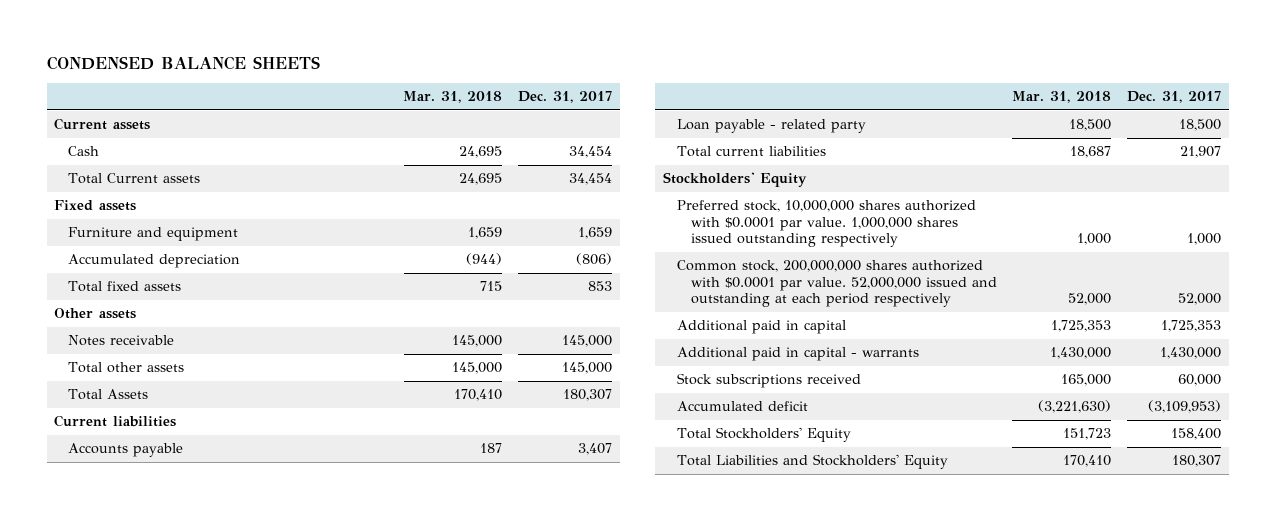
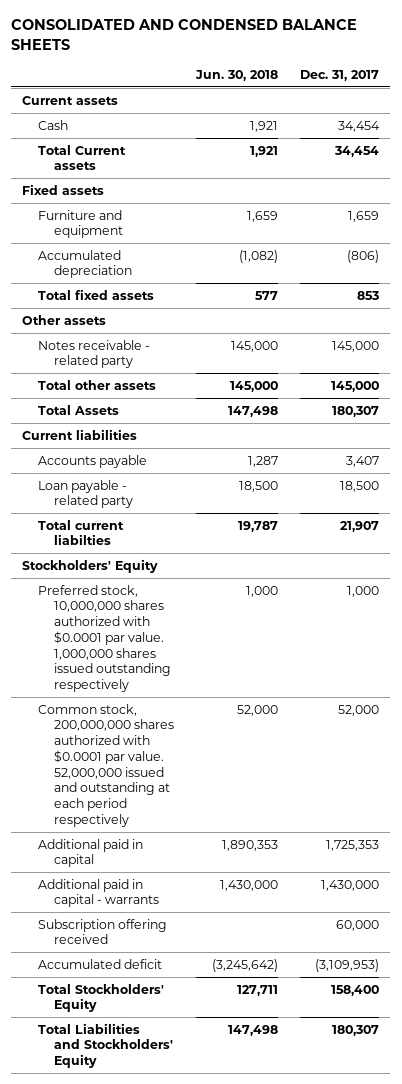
[46,55,320,70] CONDENSED BALANCE SHEETS -> [11,19,358,50] CONSOLIDATED AND CONDENSED BALANCE SHEETS
[403,91,503,104] Mar. 31, 2018 -> none
none -> [195,69,279,81] Jun. 30, 2018
[68,335,175,347] Notes receivable -> [38,339,151,369] Notes receivable - related party
[677,146,827,158] Total current liabilities -> [38,519,125,546] Total current liabilties
[677,373,862,389] Stock subscriptions received -> [38,918,168,945] Subscription offering received

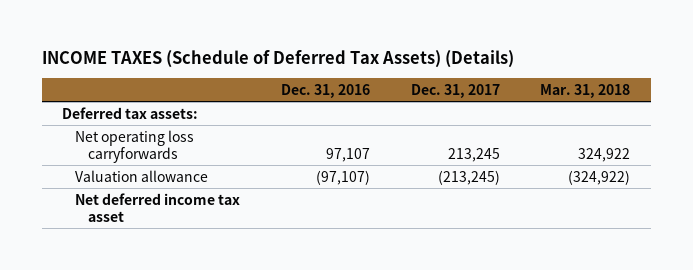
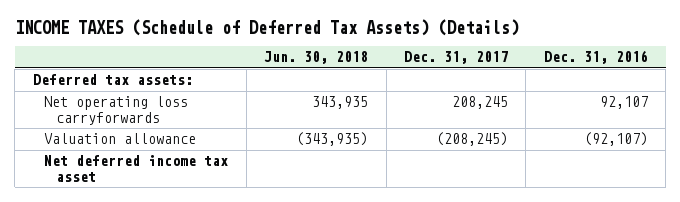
[540,83,631,98] Mar. 31, 2018 -> none
none -> [264,51,369,65] Jun. 30, 2018
[325,147,370,162] 97,107 -> [599,96,648,110] 92,107
[447,147,500,162] 213,245 -> [451,96,508,110] 208,245
[315,169,370,185] (97,107) -> [583,132,648,147] (92,107)
[437,169,500,185] (213,245) -> [435,132,508,147] (208,245)

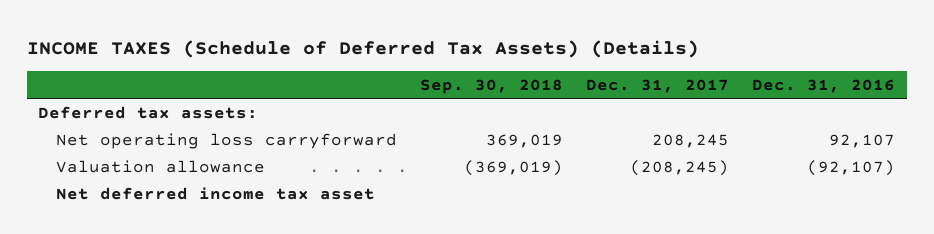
[264,51,369,65] Jun. 30, 2018 -> none
none -> [420,78,564,94] Sep. 30, 2018
[44,96,189,125] Net operating loss carryforwards -> [55,132,397,149] Net operating loss carryforward

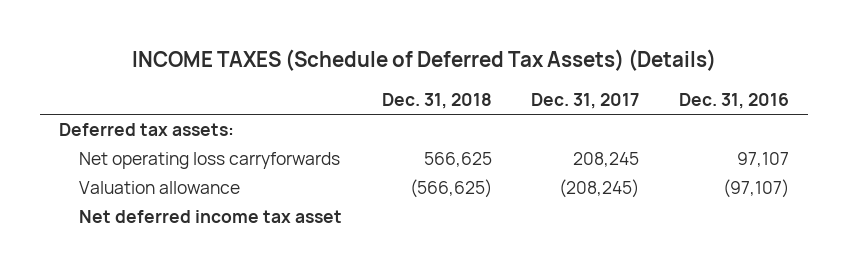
[420,78,564,94] Sep. 30, 2018 -> none
none -> [381,92,492,109] Dec. 31, 2018
[55,132,397,149] Net operating loss carryforward -> [79,152,341,170] Net operating loss carryforwards
[829,133,896,148] 92,107 -> [736,152,789,168] 97,107
[807,159,896,176] (92,107) -> [722,179,789,199] (97,107)

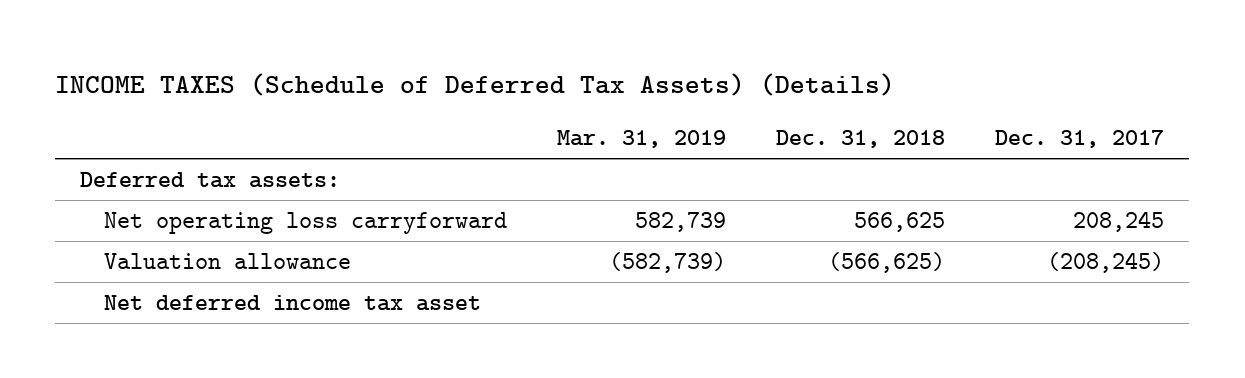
[678,92,789,109] Dec. 31, 2016 -> none
none -> [557,130,727,149] Mar. 31, 2019
[79,152,341,170] Net operating loss carryforwards -> [104,211,508,234] Net operating loss carryforward

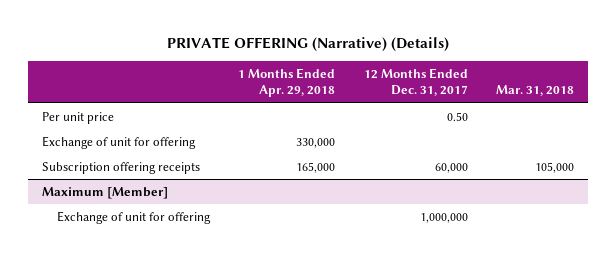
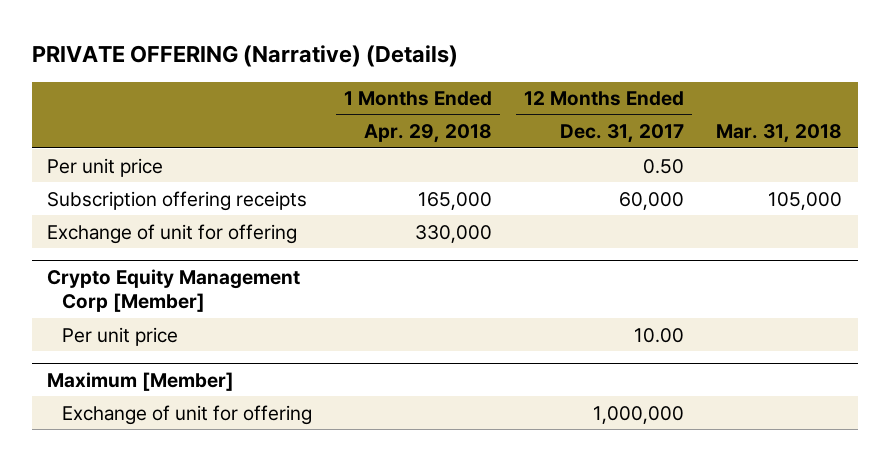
[41,135,196,149] Exchange of unit for offering -> [47,223,298,244] Exchange of unit for offering
none -> [47,268,301,312] Crypto Equity Management Corp [Member]
none -> [62,326,179,346] Per unit price

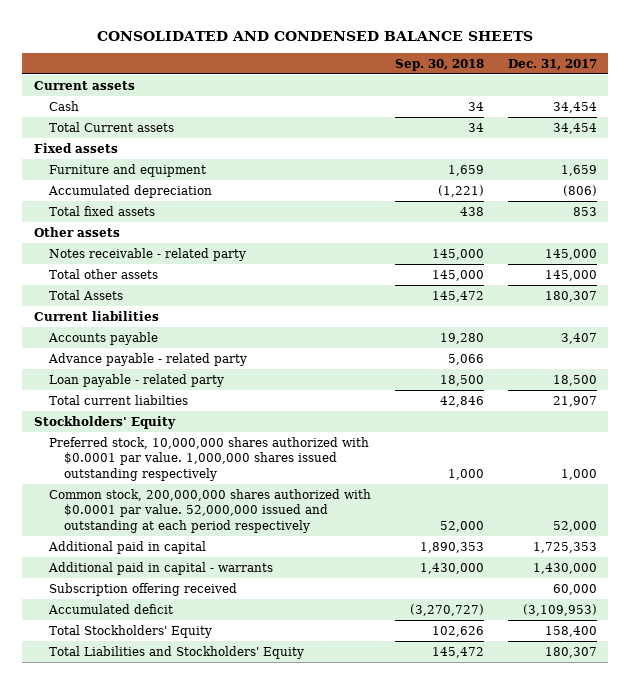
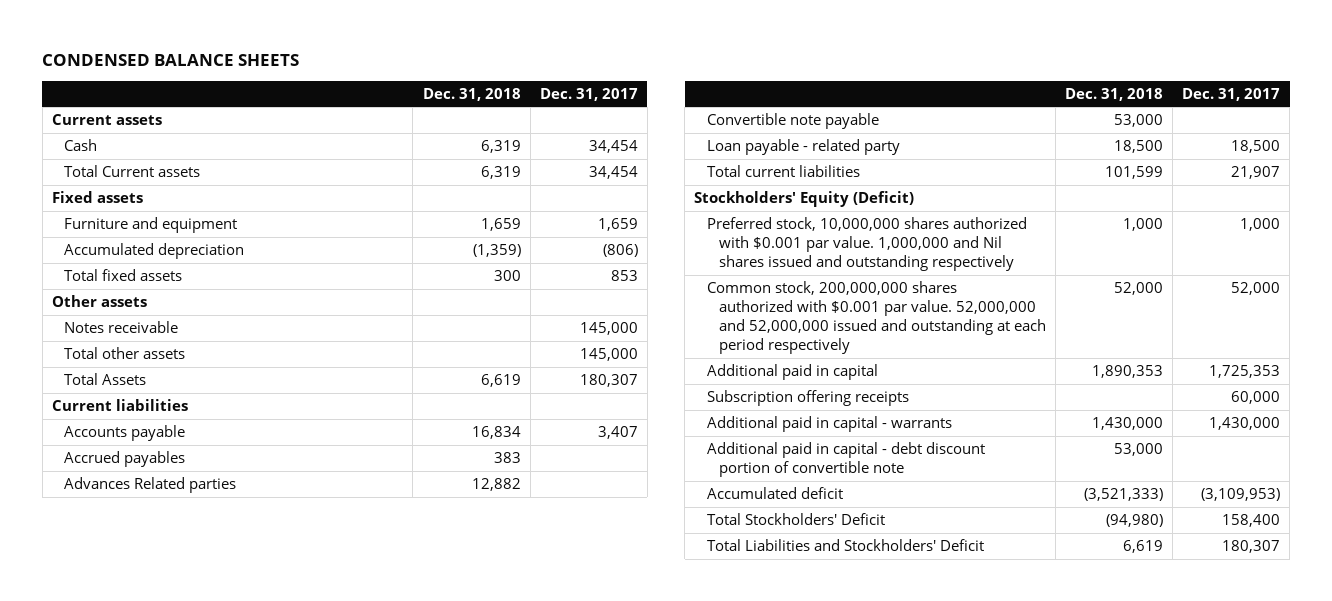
[97,30,534,41] CONSOLIDATED AND CONDENSED BALANCE SHEETS -> [42,53,300,66] CONDENSED BALANCE SHEETS
[394,58,484,71] Sep. 30, 2018 -> none
none -> [422,87,521,101] Dec. 31, 2018
[49,247,247,261] Notes receivable - related party -> [64,321,179,334] Notes receivable
[48,352,248,366] Advance payable - related party -> none
none -> [64,451,186,468] Accrued payables
none -> [64,477,237,494] Advances Related parties
none -> [706,113,879,130] Convertible note payable
[49,394,189,405] Total current liabilties -> [706,165,860,178] Total current liabilities
[34,415,177,429] Stockholders' Equity -> [694,191,915,208] Stockholders' Equity (Deficit)
[49,436,370,482] Preferred stock, 10,000,000 shares authorized with $0.0001 par value. 1,000,000 shares issued outstanding respectively -> [706,217,1027,272] Preferred stock, 10,000,000 shares authorized with $0.001 par value. 1,000,000 and Nil shares issued and outstanding respectively
[49,488,372,534] Common stock, 200,000,000 shares authorized with $0.0001 par value. 52,000,000 issued and outstanding at each period respectively -> [706,281,1046,355] Common stock, 200,000,000 shares authorized with $0.001 par value. 52,000,000 and 52,000,000 issued and outstanding at each period respectively
none -> [706,390,909,407] Subscription offering receipts
[49,582,238,596] Subscription offering received -> none
none -> [706,442,985,478] Additional paid in capital - debt discount portion of convertible note
[49,624,213,638] Total Stockholders' Equity -> [706,513,885,526] Total Stockholders' Deficit
[49,645,305,659] Total Liabilities and Stockholders' Equity -> [706,539,984,552] Total Liabilities and Stockholders' Deficit

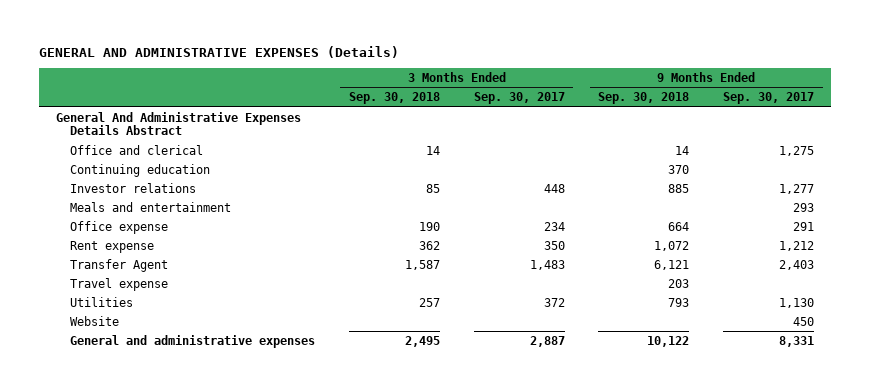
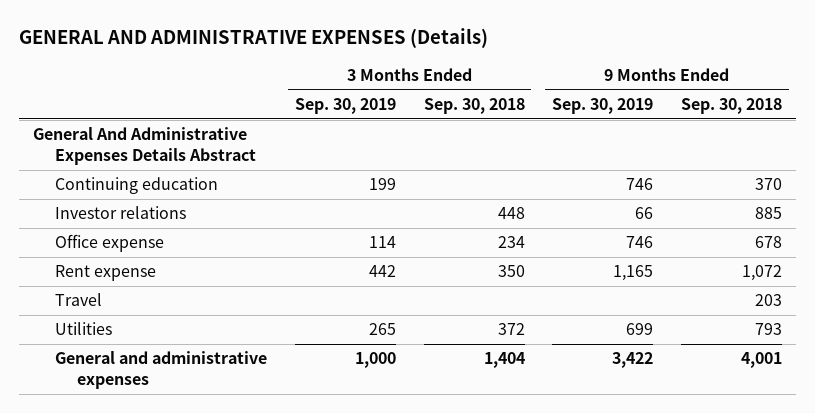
[473,92,565,105] Sep. 30, 2017 -> none
[723,92,815,105] Sep. 30, 2017 -> none
none -> [294,97,396,114] Sep. 30, 2019
none -> [552,97,654,114] Sep. 30, 2019
[70,144,204,155] Office and clerical -> none
[70,201,232,212] Meals and entertainment -> none
[70,258,169,272] Transfer Agent -> none
[70,315,120,326] Website -> none
[425,183,440,193] 85 -> [497,207,525,220] 448
[418,221,440,231] 190 -> [497,236,525,249] 234
[668,221,690,231] 664 -> [754,236,782,249] 678
[418,240,440,250] 362 -> [497,265,525,278] 350
[70,277,169,291] Travel expense -> [55,293,103,307] Travel
[418,297,440,307] 257 -> [497,323,525,336] 372
[404,335,440,347] 2,495 -> [483,352,525,369] 1,404
[647,335,690,347] 10,122 -> [740,352,782,369] 4,001

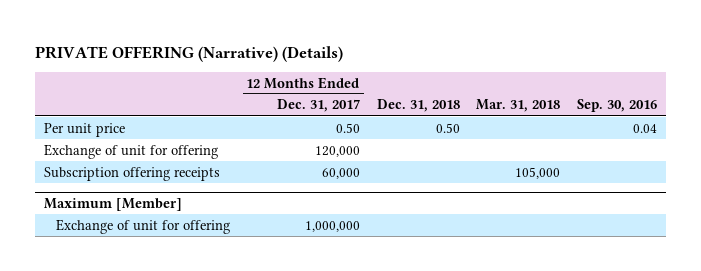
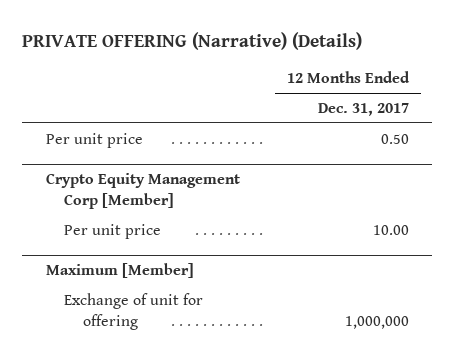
[376,99,460,113] Dec. 31, 2018 -> none
[476,99,561,113] Mar. 31, 2018 -> none
[577,99,658,113] Sep. 30, 2016 -> none
[43,143,218,159] Exchange of unit for offering -> none
[43,166,220,181] Subscription offering receipts -> none
none -> [45,173,240,209] Crypto Equity Management Corp [Member]
none -> [64,223,162,239] Per unit price

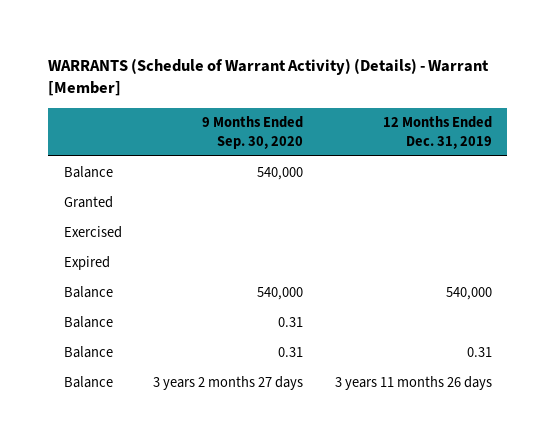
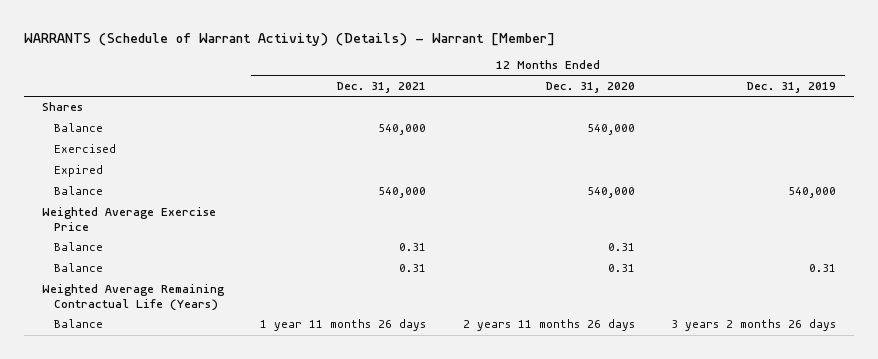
[202,116,304,149] 9 Months Ended Sep. 30, 2020 -> none
none -> [337,82,427,94] Dec. 31, 2021
none -> [545,82,635,94] Dec. 31, 2020
none -> [42,102,84,112] Shares
[63,195,113,208] Granted -> none
none -> [42,207,217,232] Weighted Average Exercise Price
none -> [42,284,226,312] Weighted Average Remaining Contractual Life (Years)
[334,375,492,390] 3 years 11 months 26 days -> [671,319,837,332] 3 years 2 months 26 days

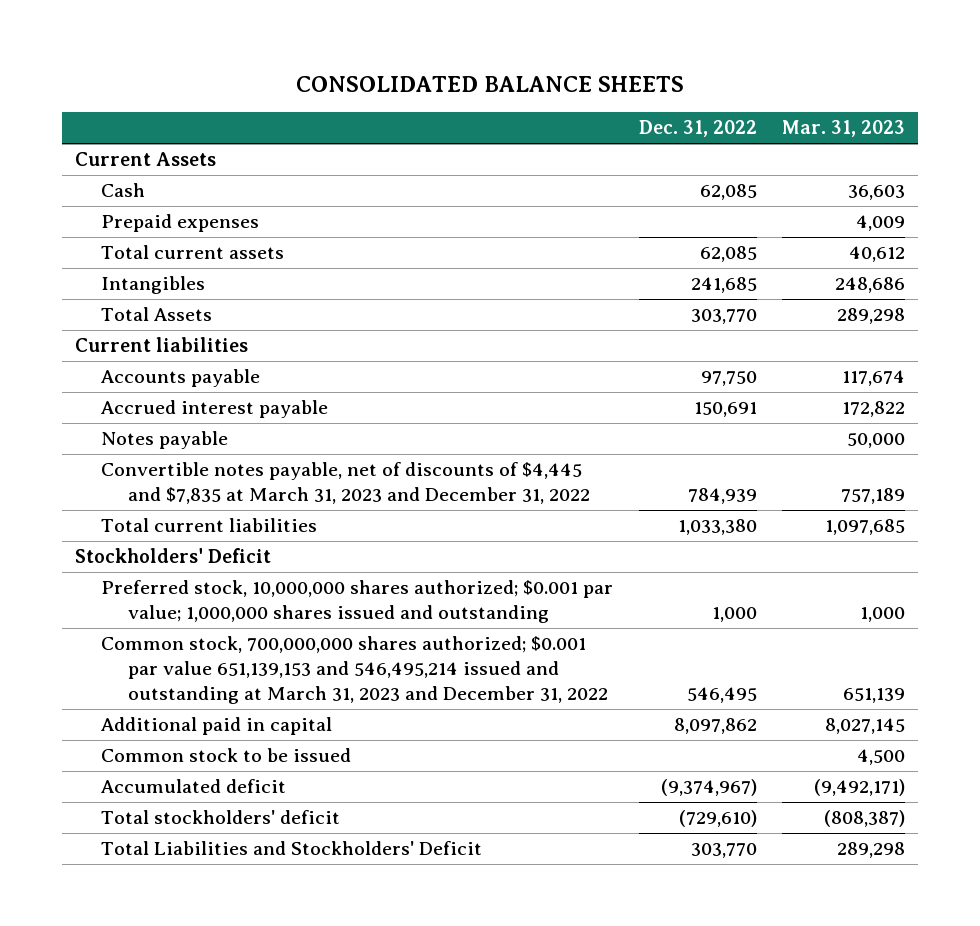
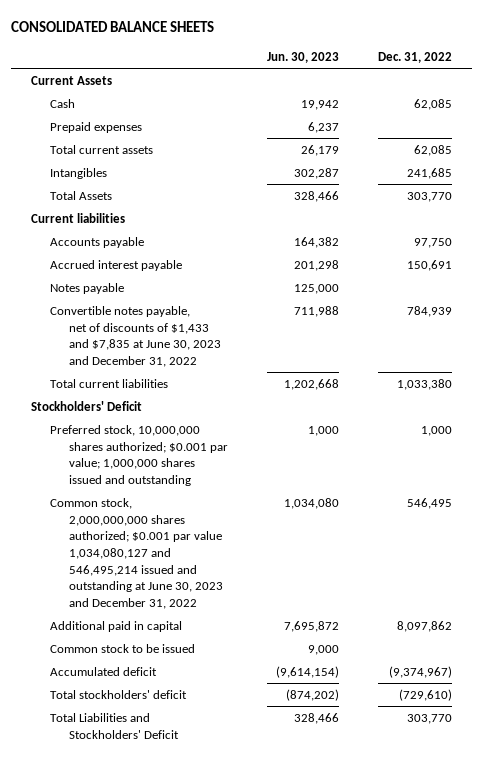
[781,120,905,138] Mar. 31, 2023 -> none
none -> [266,51,339,63] Jun. 30, 2023
[101,462,590,505] Convertible notes payable, net of discounts of $4,445 and $7,835 at March 31, 2023 and December 31, 2022 -> [49,305,221,367] Convertible notes payable, net of discounts of $1,433 and $7,835 at June 30, 2023 and December 31, 2022
[101,636,608,704] Common stock, 700,000,000 shares authorized; $0.001 par value 651,139,153 and 546,495,214 issued and outstanding at March 31, 2023 and December 31, 2022 -> [49,497,223,610] Common stock, 2,000,000,000 shares authorized; $0.001 par value 1,034,080,127 and 546,495,214 issued and outstanding at June 30, 2023 and December 31, 2022

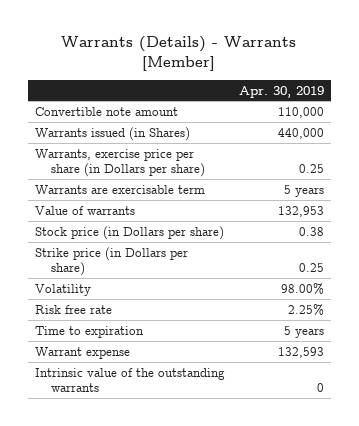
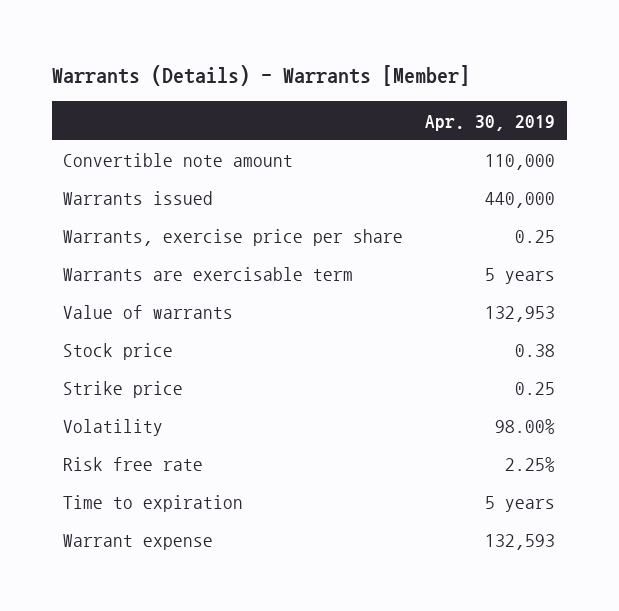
[34,126,190,141] Warrants issued (in Shares) -> [63,191,214,206] Warrants issued
[34,148,206,177] Warrants, exercise price per share (in Dollars per share) -> [63,229,404,247] Warrants, exercise price per share
[34,225,224,240] Stock price (in Dollars per share) -> [63,343,174,361] Stock price
[34,246,188,276] Strike price (in Dollars per share) -> [63,381,184,399] Strike price
[34,367,225,392] Intrinsic value of the outstanding warrants -> none

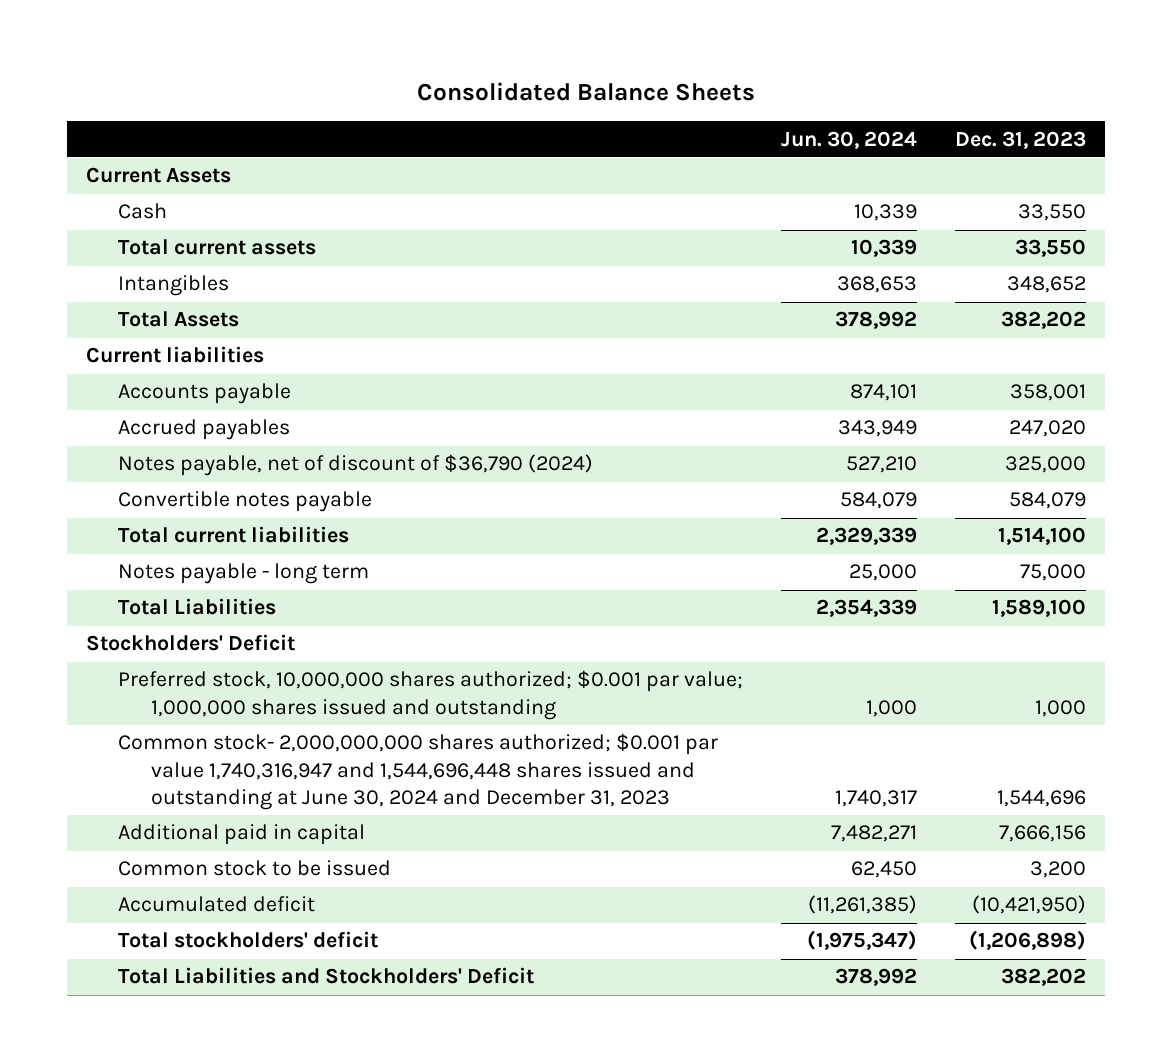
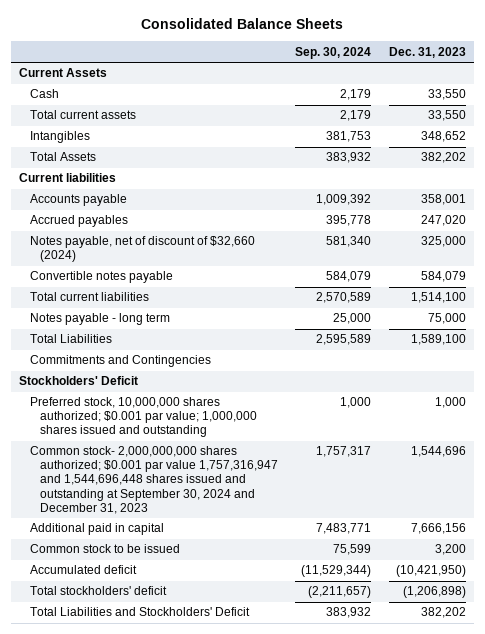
[781,130,918,149] Jun. 30, 2024 -> none
none -> [295,46,372,59] Sep. 30, 2024
[118,454,594,477] Notes payable, net of discount of $36,790 (2024) -> [29,236,255,263] Notes payable, net of discount of $32,660 (2024)
none -> [29,355,211,368] Commitments and Contingencies
[118,733,719,810] Common stock- 2,000,000,000 shares authorized; $0.001 par value 1,740,316,947 and 1,544,696,448 shares issued and outstanding at June 30, 2024 and December 31, 2023 -> [29,446,278,514] Common stock- 2,000,000,000 shares authorized; $0.001 par value 1,757,316,947 and 1,544,696,448 shares issued and outstanding at September 30, 2024 and December 31, 2023

